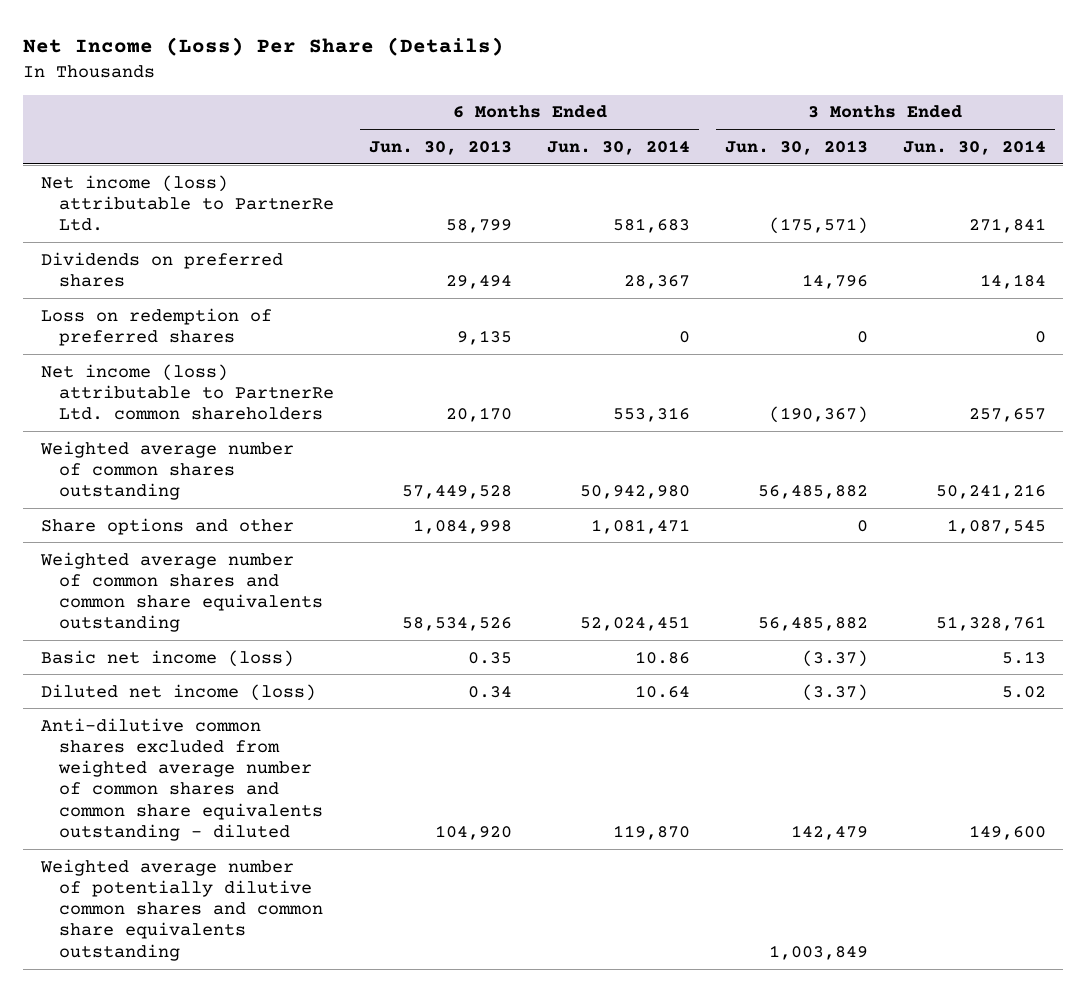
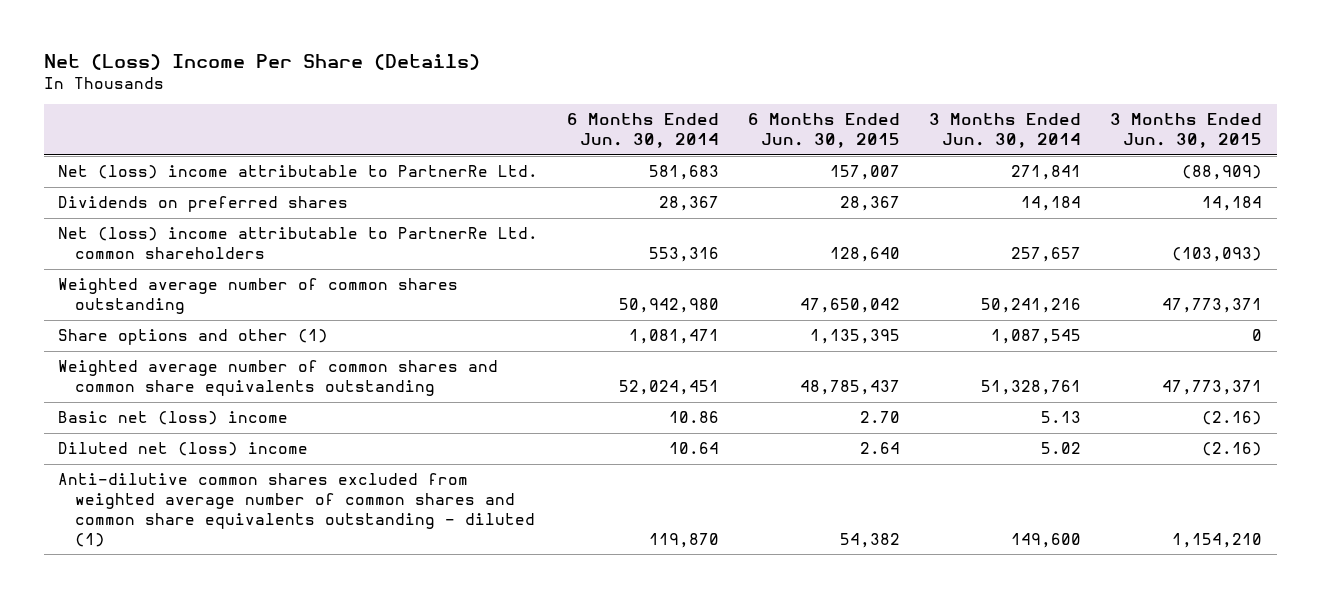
[23,36,505,56] Net Income (Loss) Per Share (Details) -> [43,53,480,70] Net (Loss) Income Per Share (Details)
[369,139,513,155] Jun. 30, 2013 -> none
[724,139,868,155] Jun. 30, 2013 -> none
none -> [748,113,901,149] 6 Months Ended Jun. 30, 2015
none -> [1110,113,1263,149] 3 Months Ended Jun. 30, 2015
[40,174,335,232] Net income (loss) attributable to PartnerRe Ltd. -> [58,165,539,180] Net (loss) income attributable to PartnerRe Ltd.
[40,307,272,346] Loss on redemption of preferred shares -> none
[40,363,335,421] Net income (loss) attributable to PartnerRe Ltd. common shareholders -> [58,227,539,260] Net (loss) income attributable to PartnerRe Ltd. common shareholders
[40,517,294,535] Share options and other -> [58,329,329,346] Share options and other (1)
[39,858,324,961] Weighted average number of potentially dilutive common shares and common share equivalents outstanding -> none
[40,649,294,667] Basic net income (loss) -> [58,411,289,426] Basic net (loss) income
[40,683,316,701] Diluted net income (loss) -> [58,442,309,457] Diluted net (loss) income
[40,717,324,842] Anti-dilutive common shares excluded from weighted average number of common shares and common share equivalents outstanding - diluted -> [58,473,535,547] Anti-dilutive common shares excluded from weighted average number of common shares and common share equivalents outstanding - diluted (1)

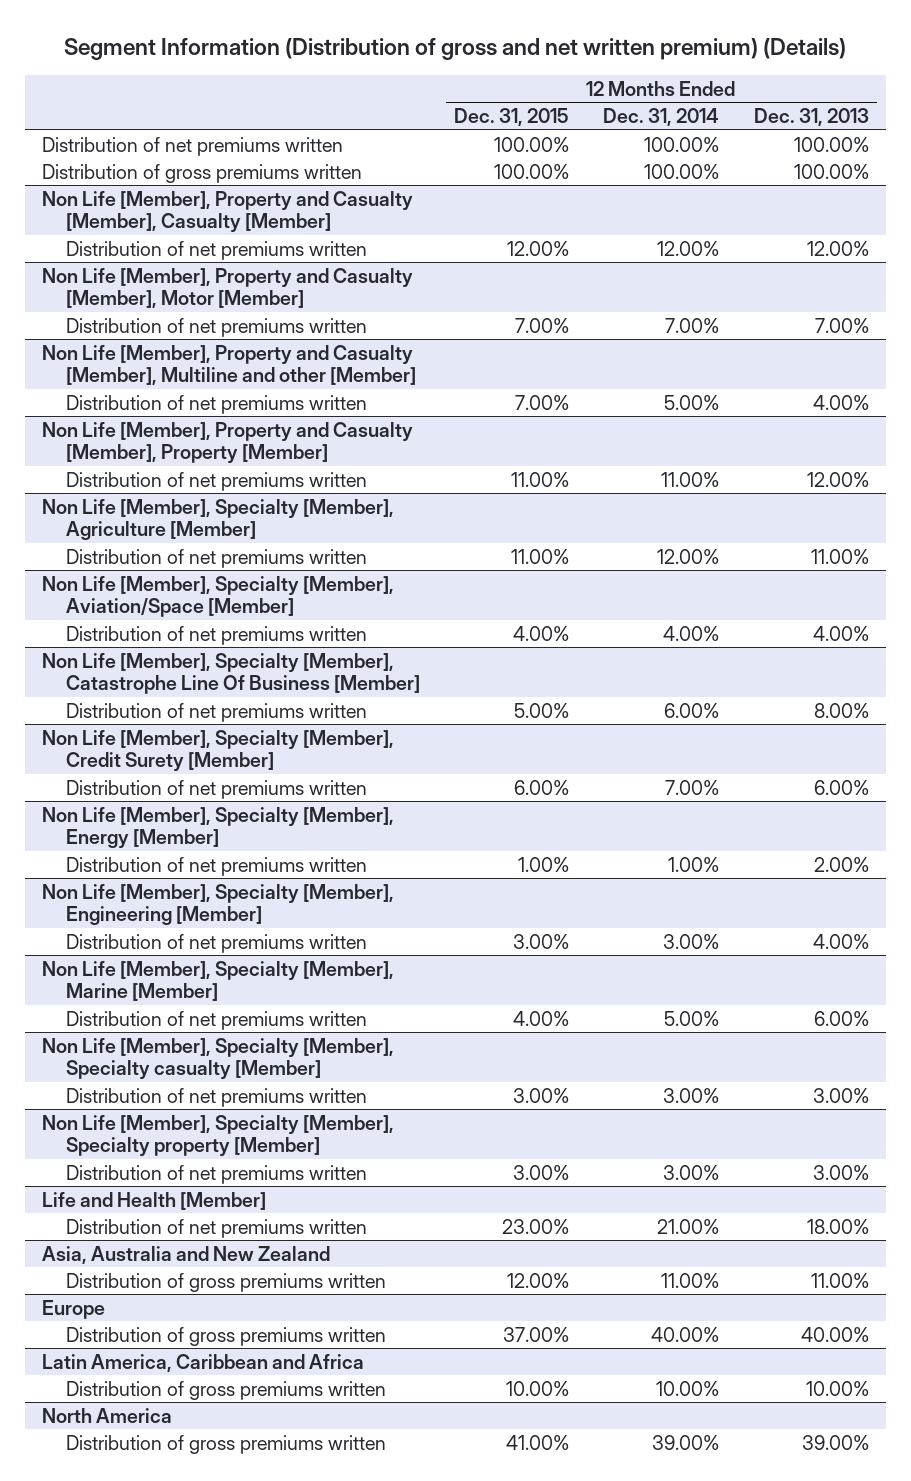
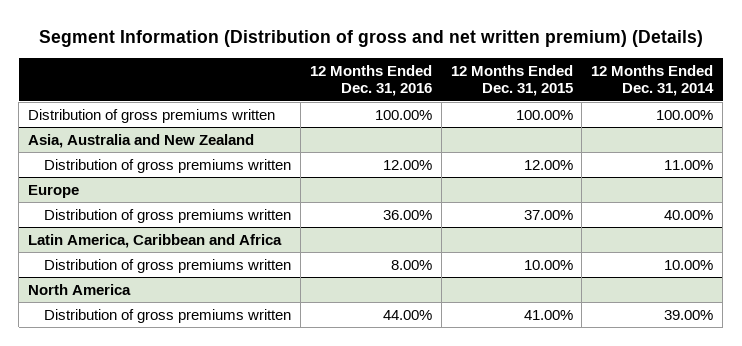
[753,108,869,127] Dec. 31, 2013 -> none
none -> [309,64,432,97] 12 Months Ended Dec. 31, 2016
[42,136,344,156] Distribution of net premiums written -> none
[42,190,414,233] Non Life [Member], Property and Casualty [Member], Casualty [Member] -> none
[65,240,367,260] Distribution of net premiums written -> none
[42,267,414,309] Non Life [Member], Property and Casualty [Member], Motor [Member] -> none
[65,317,367,337] Distribution of net premiums written -> none
[42,344,416,386] Non Life [Member], Property and Casualty [Member], Multiline and other [Member] -> none
[65,394,367,414] Distribution of net premiums written -> none
[42,421,414,464] Non Life [Member], Property and Casualty [Member], Property [Member] -> none
[65,471,367,491] Distribution of net premiums written -> none
[42,498,395,541] Non Life [Member], Specialty [Member], Agriculture [Member] -> none
[65,548,367,568] Distribution of net premiums written -> none
[42,575,395,618] Non Life [Member], Specialty [Member], Aviation/Space [Member] -> none
[65,625,367,645] Distribution of net premiums written -> none
[42,652,420,695] Non Life [Member], Specialty [Member], Catastrophe Line Of Business [Member] -> none
[65,702,367,722] Distribution of net premiums written -> none
[42,729,395,772] Non Life [Member], Specialty [Member], Credit Surety [Member] -> none
[65,779,367,799] Distribution of net premiums written -> none
[42,806,395,849] Non Life [Member], Specialty [Member], Energy [Member] -> none
[65,856,367,876] Distribution of net premiums written -> none
[42,883,395,926] Non Life [Member], Specialty [Member], Engineering [Member] -> none
[65,933,367,953] Distribution of net premiums written -> none
[42,960,395,1002] Non Life [Member], Specialty [Member], Marine [Member] -> none
[65,1010,367,1030] Distribution of net premiums written -> none
[42,1037,395,1080] Non Life [Member], Specialty [Member], Specialty casualty [Member] -> none
[65,1087,367,1107] Distribution of net premiums written -> none
[42,1114,395,1157] Non Life [Member], Specialty [Member], Specialty property [Member] -> none
[65,1164,367,1184] Distribution of net premiums written -> none
[42,1191,267,1210] Life and Health [Member] -> none
[65,1218,367,1238] Distribution of net premiums written -> none

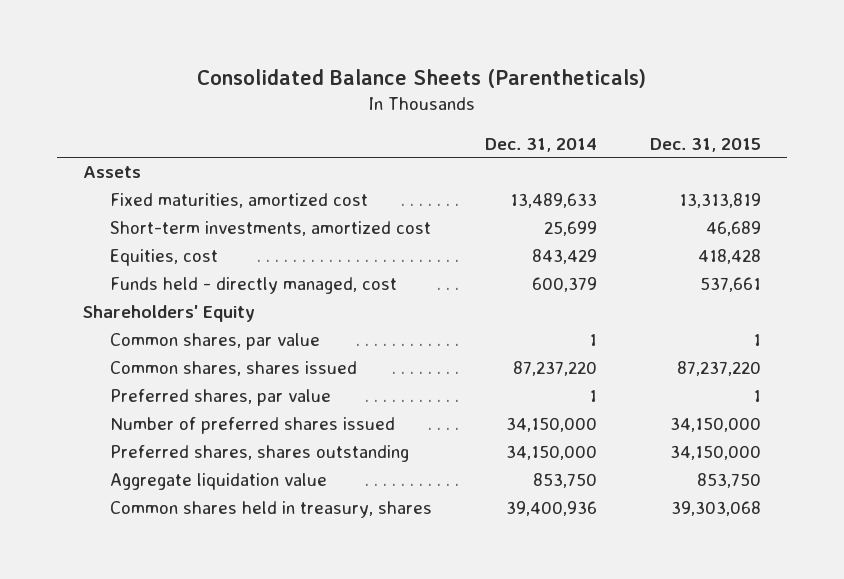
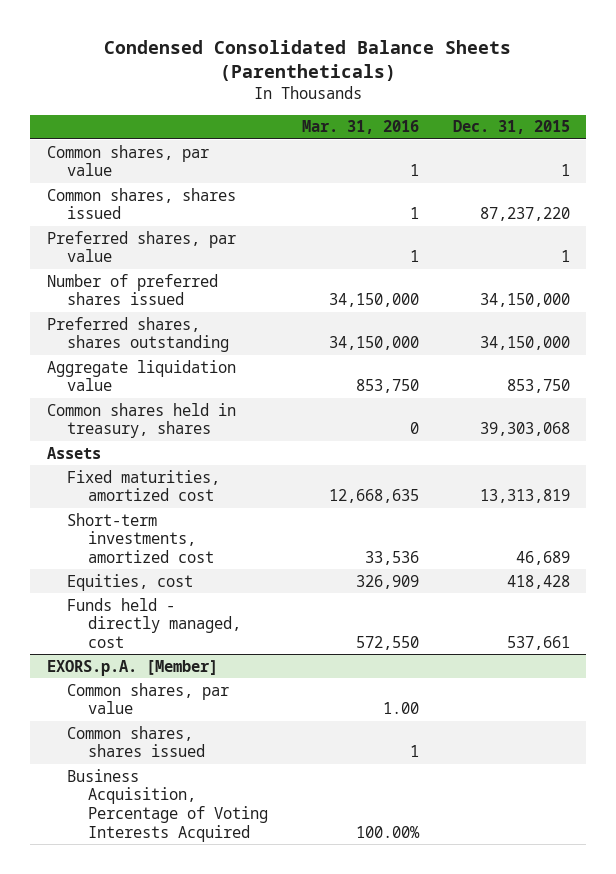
[196,69,646,89] Consolidated Balance Sheets (Parentheticals) -> [104,39,512,81] Condensed Consolidated Balance Sheets (Parentheticals)
[484,137,597,152] Dec. 31, 2014 -> none
none -> [301,120,419,135] Mar. 31, 2016
[82,305,255,323] Shareholders' Equity -> none
[82,166,141,179] Assets -> [46,446,101,459] Assets
[110,193,369,209] Fixed maturities, amortized cost -> [67,469,221,502] Fixed maturities, amortized cost
[110,221,432,237] Short-term investments, amortized cost -> [67,512,214,564] Short-term investments, amortized cost
[110,249,219,267] Equities, cost -> [67,573,194,591] Equities, cost
[110,277,398,295] Funds held - directly managed, cost -> [67,597,241,649] Funds held - directly managed, cost
none -> [46,659,218,676] EXORS.p.A. [Member]
none -> [67,682,230,715] Common shares, par value
none -> [67,725,205,758] Common shares, shares issued
none -> [67,768,268,842] Business Acquisition, Percentage of Voting Interests Acquired

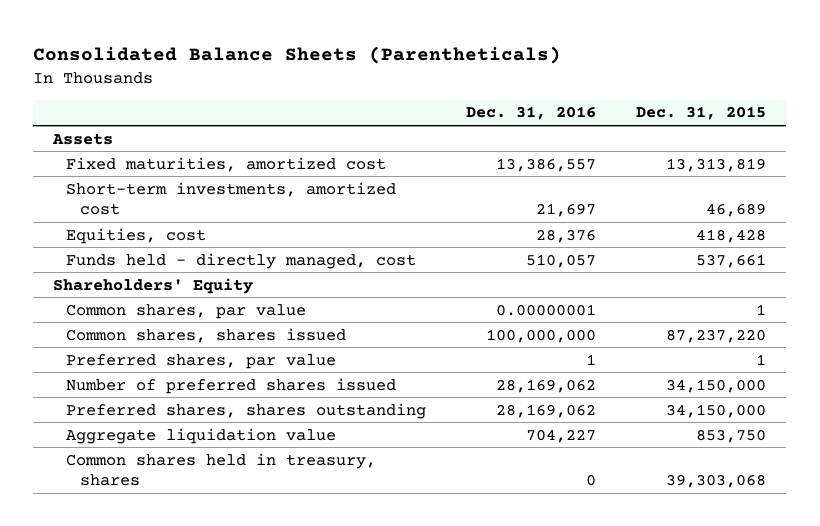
[104,39,512,81] Condensed Consolidated Balance Sheets (Parentheticals) -> [33,45,562,64] Consolidated Balance Sheets (Parentheticals)
[301,120,419,135] Mar. 31, 2016 -> none
none -> [466,106,597,121] Dec. 31, 2016
[46,446,101,459] Assets -> [52,132,114,145] Assets
[67,469,221,502] Fixed maturities, amortized cost -> [66,156,387,172] Fixed maturities, amortized cost
[67,512,214,564] Short-term investments, amortized cost -> [66,181,397,216] Short-term investments, amortized cost
[67,573,194,591] Equities, cost -> [66,227,207,244] Equities, cost
[67,597,241,649] Funds held - directly managed, cost -> [66,252,417,269] Funds held - directly managed, cost
none -> [53,277,254,294] Shareholders' Equity
[46,659,218,676] EXORS.p.A. [Member] -> none
[67,682,230,715] Common shares, par value -> none
[67,725,205,758] Common shares, shares issued -> none
[67,768,268,842] Business Acquisition, Percentage of Voting Interests Acquired -> none

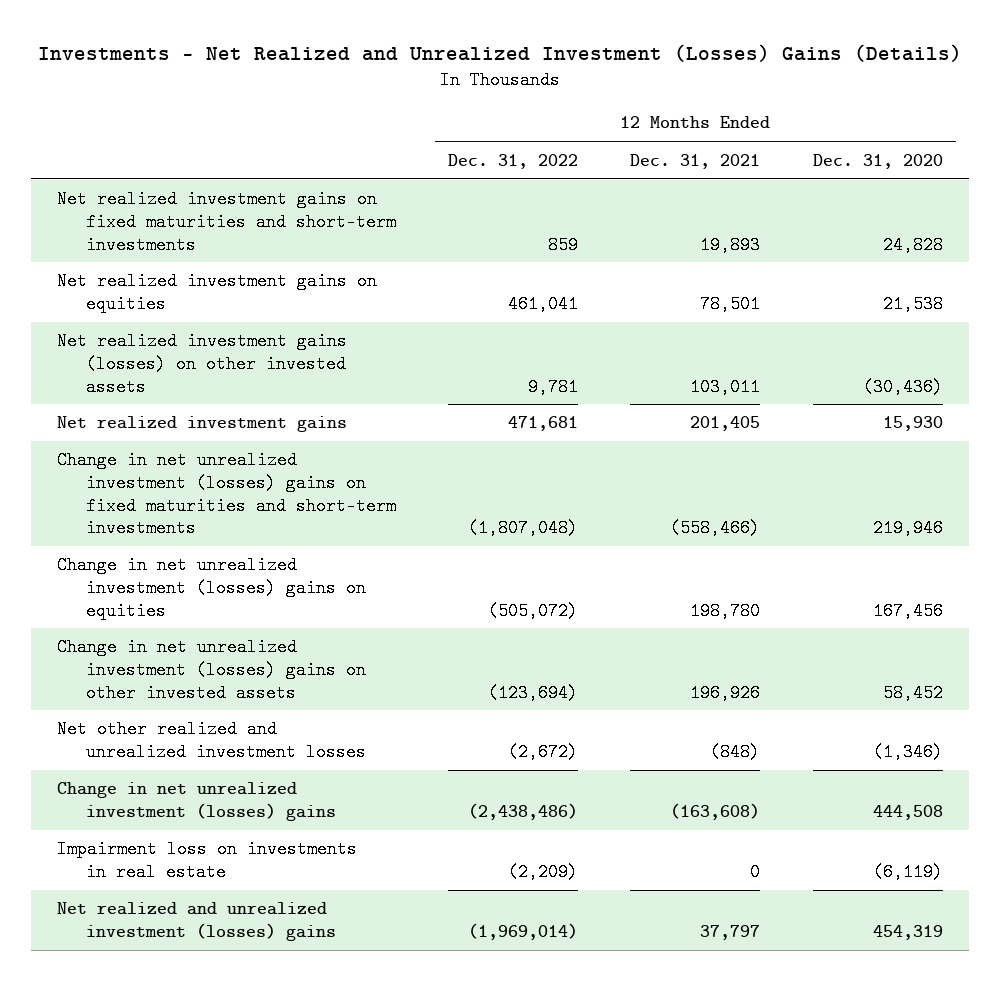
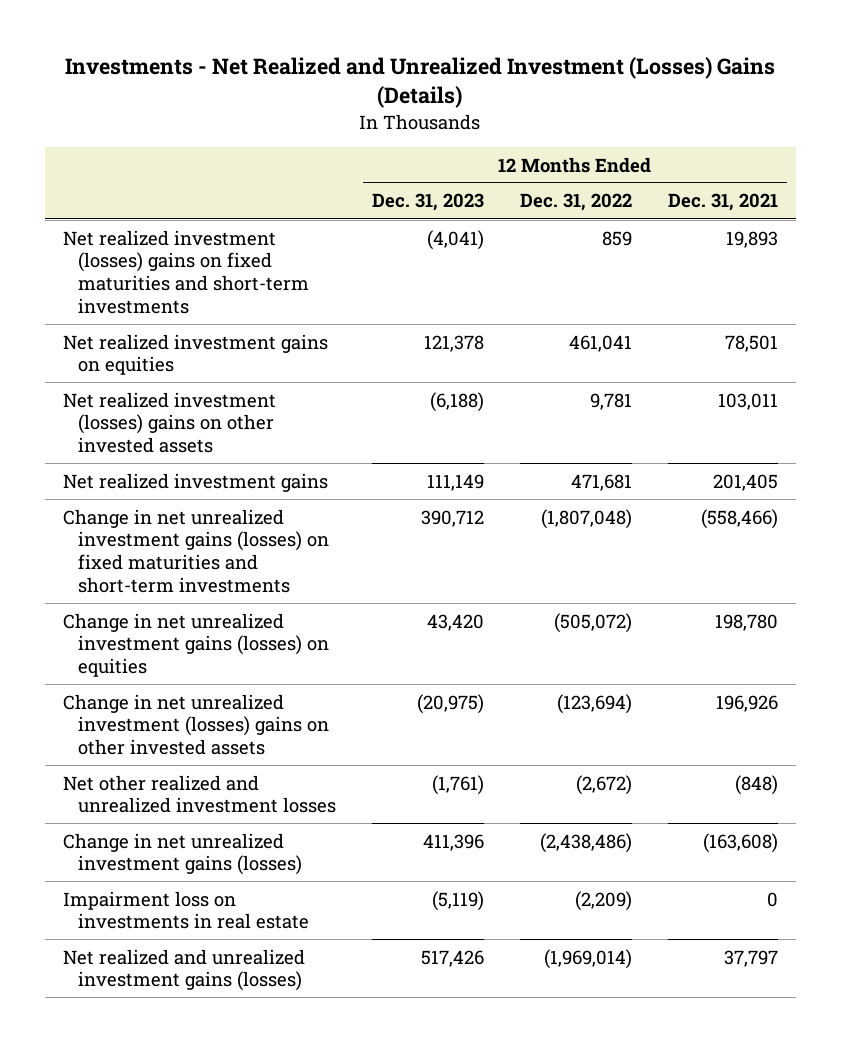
[812,153,943,169] Dec. 31, 2020 -> none
none -> [371,193,484,212] Dec. 31, 2023
[56,190,396,254] Net realized investment gains on fixed maturities and short-term investments -> [63,229,309,314] Net realized investment (losses) gains on fixed maturities and short-term investments
[56,332,347,396] Net realized investment gains (losses) on other invested assets -> [63,391,277,454] Net realized investment (losses) gains on other invested assets
[56,451,396,538] Change in net unrealized investment (losses) gains on fixed maturities and short-term investments -> [63,508,329,593] Change in net unrealized investment gains (losses) on fixed maturities and short-term investments
[56,556,366,620] Change in net unrealized investment (losses) gains on equities -> [63,612,329,678] Change in net unrealized investment gains (losses) on equities
[56,782,336,821] Change in net unrealized investment (losses) gains -> [63,832,302,876] Change in net unrealized investment gains (losses)
[56,902,336,941] Net realized and unrealized investment (losses) gains -> [63,948,306,992] Net realized and unrealized investment gains (losses)

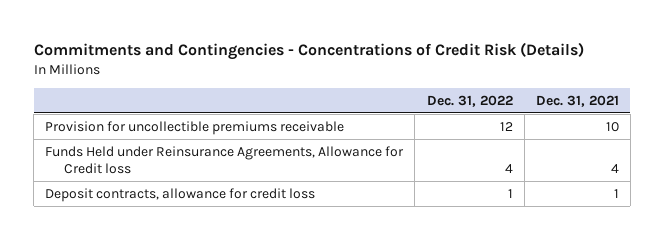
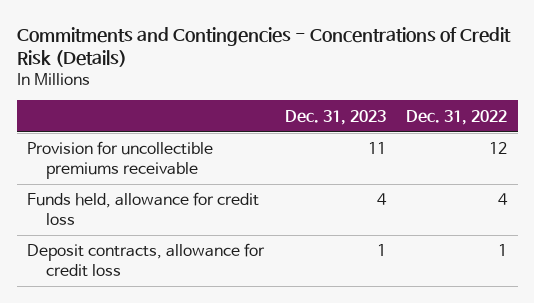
[535,94,619,107] Dec. 31, 2021 -> none
none -> [284,109,386,125] Dec. 31, 2023
[45,145,405,174] Funds Held under Reinsurance Agreements, Allowance for Credit loss -> [27,192,260,225] Funds held, allowance for credit loss

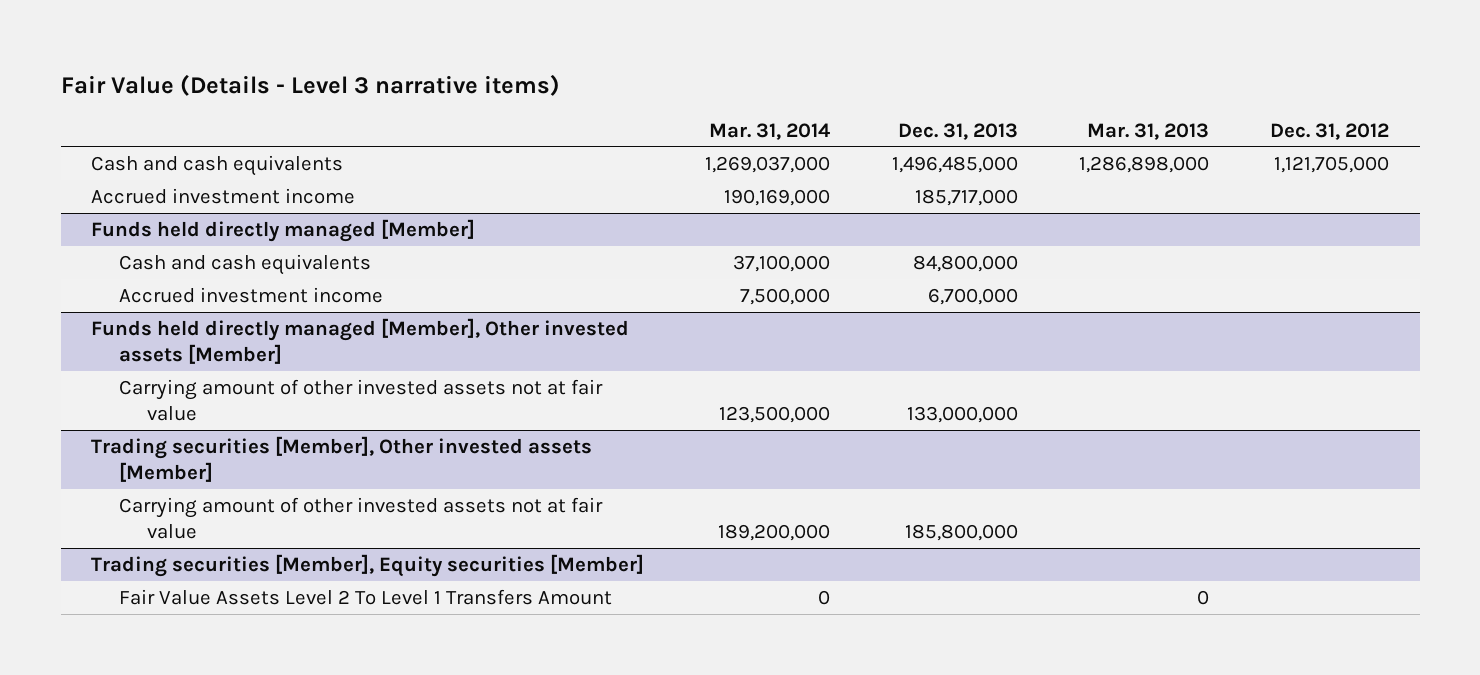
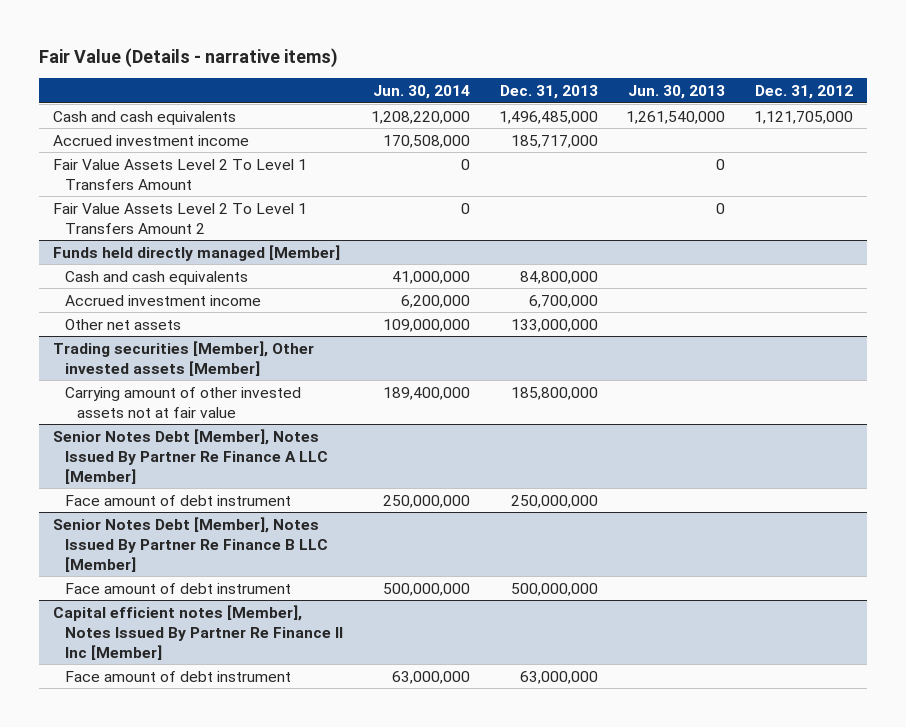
[60,73,560,96] Fair Value (Details - Level 3 narrative items) -> [38,48,338,69] Fair Value (Details - narrative items)
[709,122,831,140] Mar. 31, 2014 -> none
[1086,122,1209,140] Mar. 31, 2013 -> none
none -> [373,85,471,100] Jun. 30, 2014
none -> [628,85,726,100] Jun. 30, 2013
none -> [53,158,308,190] Fair Value Assets Level 2 To Level 1 Transfers Amount
none -> [53,202,308,234] Fair Value Assets Level 2 To Level 1 Transfers Amount 2
[91,317,630,364] Funds held directly managed [Member], Other invested assets [Member] -> none
[118,378,603,421] Carrying amount of other invested assets not at fair value -> [64,318,181,330] Other net assets
[91,553,645,577] Trading securities [Member], Equity securities [Member] -> none
[118,588,612,605] Fair Value Assets Level 2 To Level 1 Transfers Amount -> none
none -> [53,428,328,484] Senior Notes Debt [Member], Notes Issued By Partner Re Finance A LLC [Member]
none -> [64,494,291,506] Face amount of debt instrument
none -> [53,516,328,572] Senior Notes Debt [Member], Notes Issued By Partner Re Finance B LLC [Member]
none -> [64,582,291,594] Face amount of debt instrument
none -> [53,604,343,660] Capital efficient notes [Member], Notes Issued By Partner Re Finance II Inc [Member]
none -> [64,670,291,682] Face amount of debt instrument

